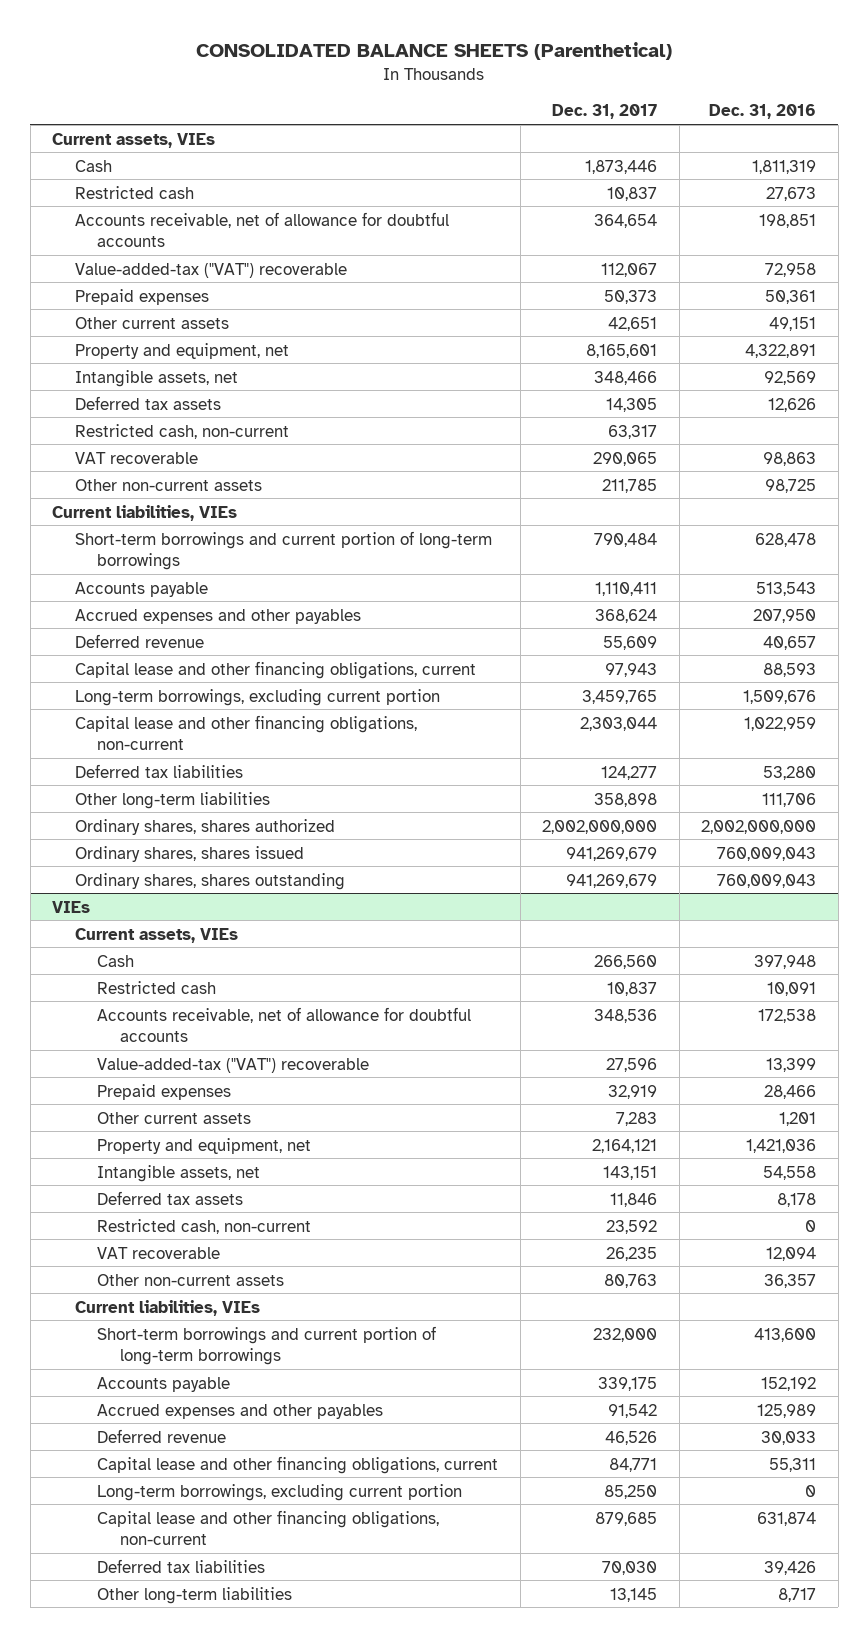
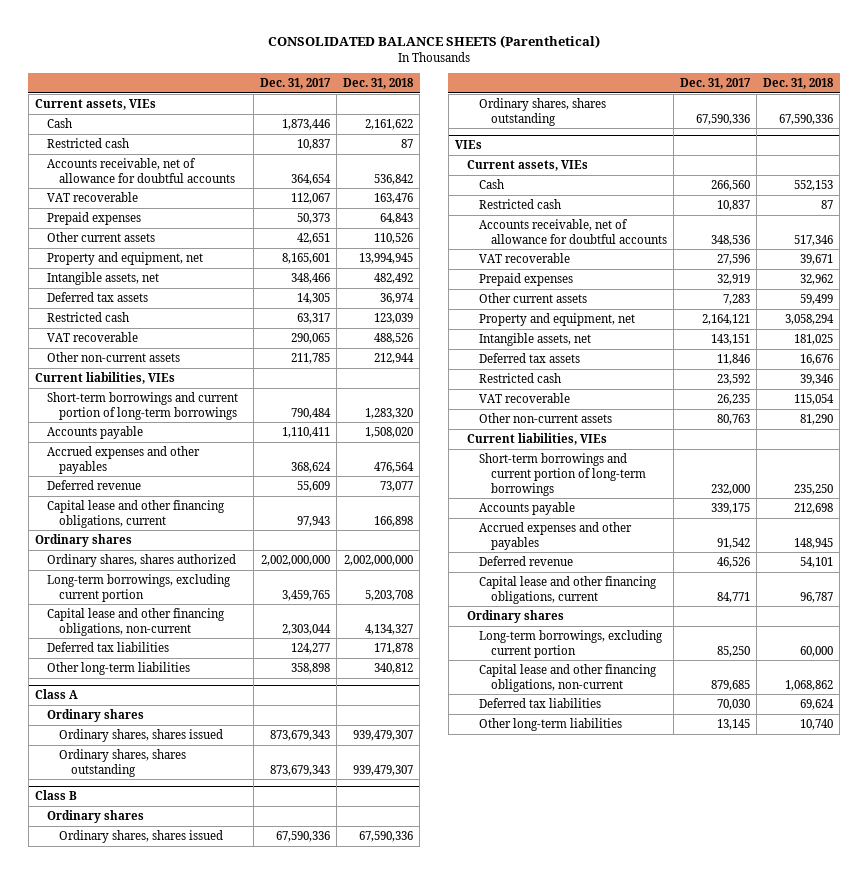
[709,104,817,120] Dec. 31, 2016 -> none
none -> [343,77,415,89] Dec. 31, 2018
[74,262,347,278] Value-added-tax ("VAT") recoverable -> [46,191,138,202] VAT recoverable
[74,423,289,439] Restricted cash, non-current -> [46,311,129,322] Restricted cash
none -> [34,533,132,547] Ordinary shares
[74,818,335,835] Ordinary shares, shares authorized -> [46,553,236,567] Ordinary shares, shares authorized
none -> [34,689,78,700] Class A
none -> [46,708,144,722] Ordinary shares
[566,846,658,861] 941,269,679 -> [270,729,331,741] 873,679,343
[566,873,658,888] 941,269,679 -> [270,764,331,776] 873,679,343
none -> [34,790,77,801] Class B
none -> [46,809,144,823] Ordinary shares
none -> [58,829,223,843] Ordinary shares, shares issued
none -> [479,97,607,126] Ordinary shares, shares outstanding
[97,1057,370,1073] Value-added-tax ("VAT") recoverable -> [479,252,571,263] VAT recoverable
[97,1218,312,1234] Restricted cash, non-current -> [479,372,562,383] Restricted cash
none -> [467,609,565,623] Ordinary shares

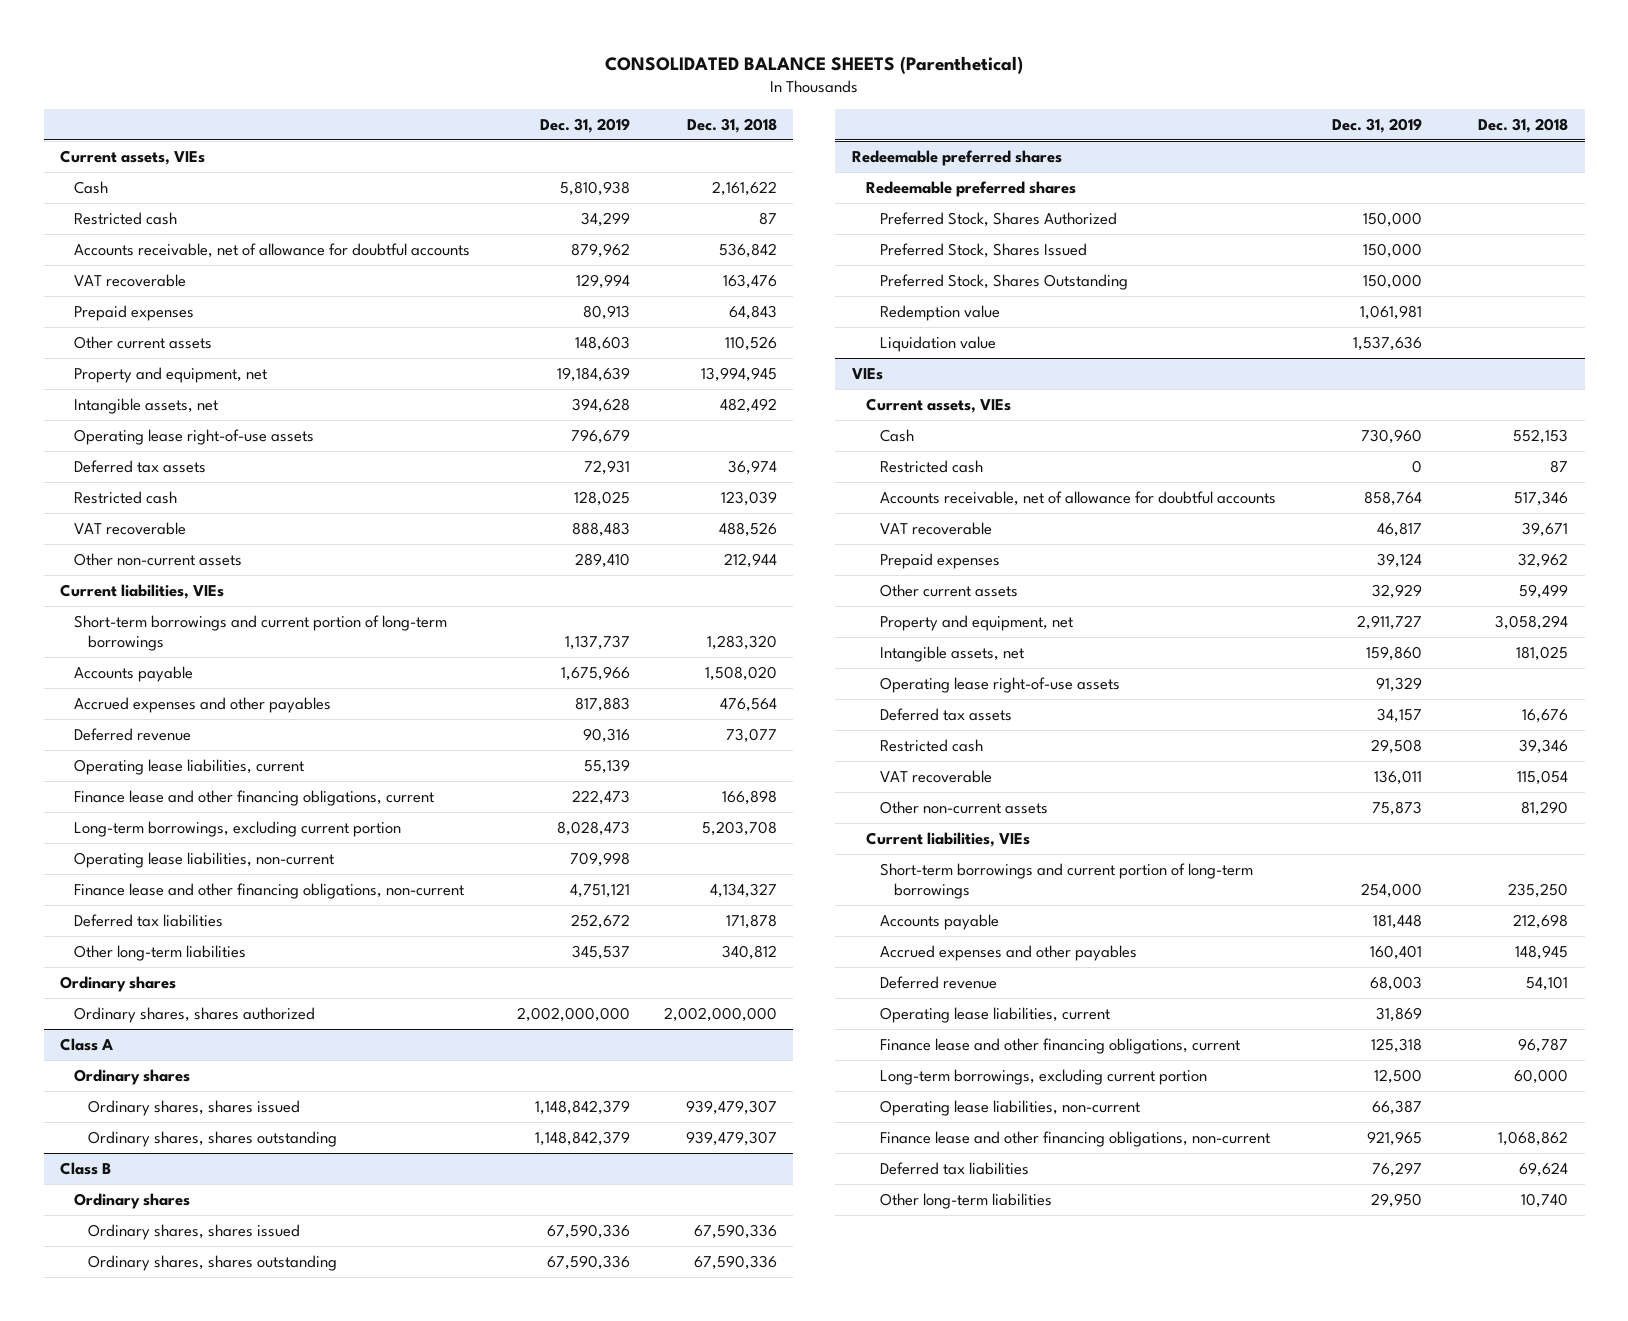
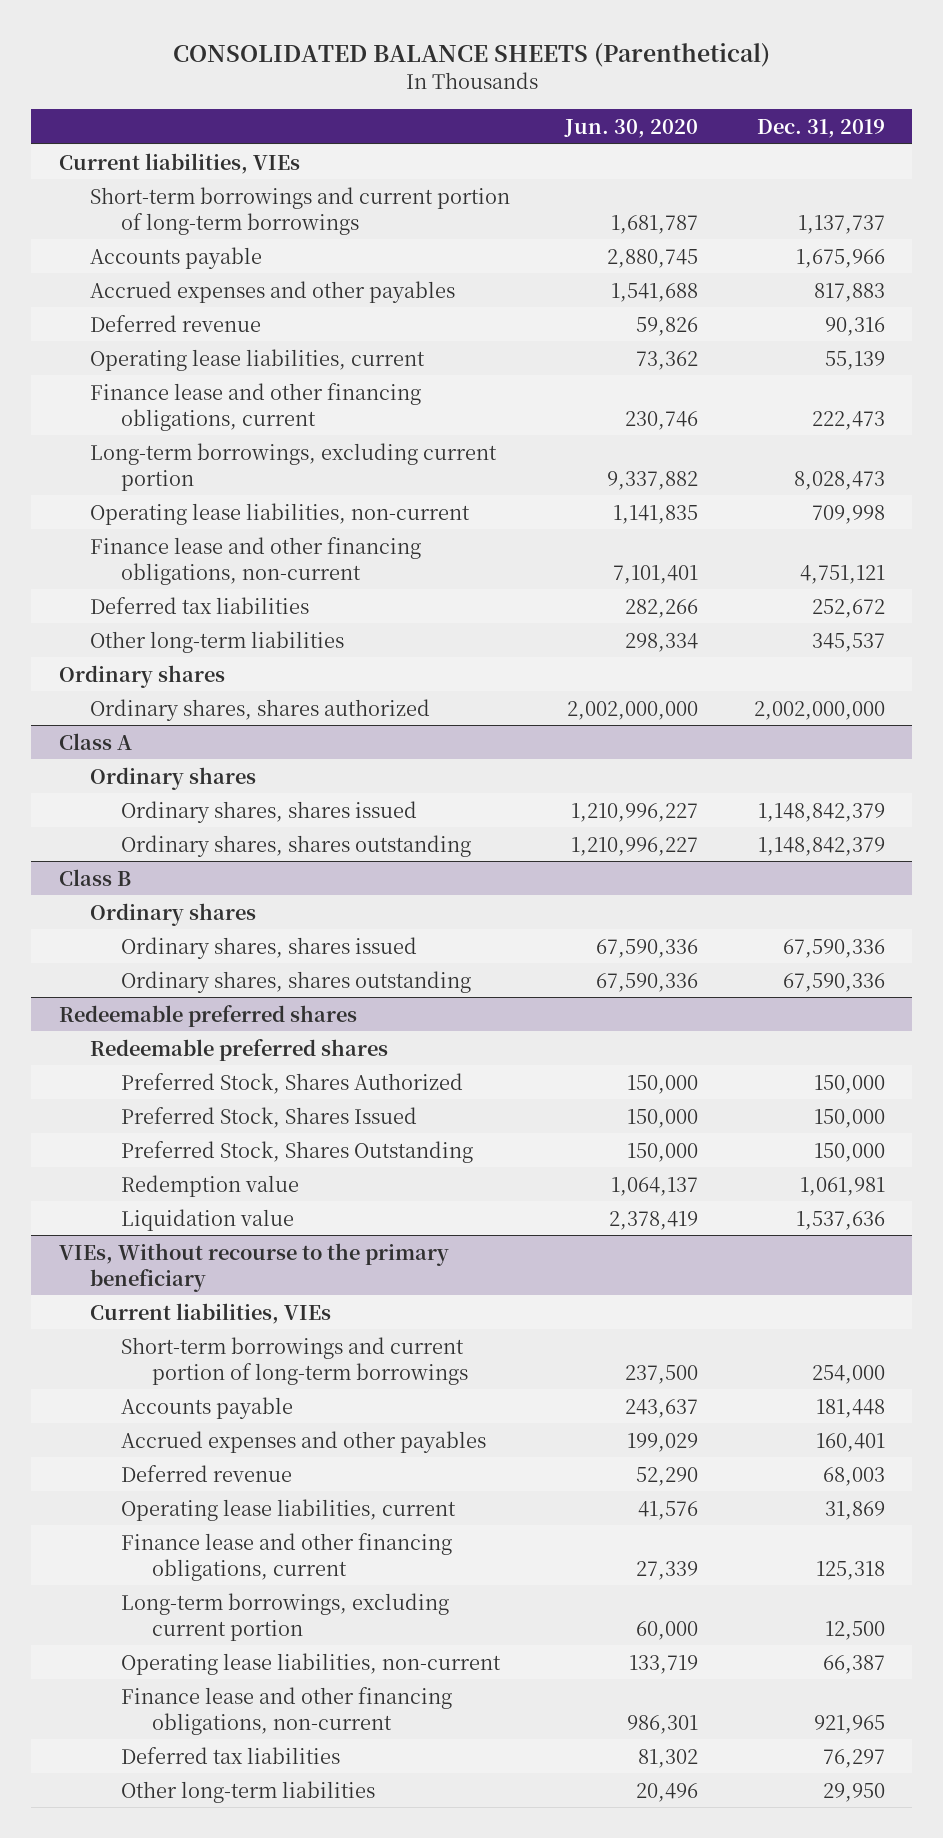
[686,117,777,133] Dec. 31, 2018 -> none
none -> [564,118,699,138] Jun. 30, 2020
[60,150,206,166] Current assets, VIEs -> none
[74,181,109,195] Cash -> none
[74,212,178,226] Restricted cash -> none
[74,243,471,259] Accounts receivable, net of allowance for doubtful accounts -> none
[74,274,187,288] VAT recoverable -> none
[74,305,195,322] Prepaid expenses -> none
[74,336,213,350] Other current assets -> none
[74,367,268,384] Property and equipment, net -> none
[74,398,219,415] Intangible assets, net -> none
[74,429,315,446] Operating lease right-of-use assets -> none
[74,460,207,474] Deferred tax assets -> none
[74,491,178,505] Restricted cash -> none
[74,522,187,536] VAT recoverable -> none
[74,553,243,567] Other non-current assets -> none
[851,368,883,381] VIEs -> none
[865,398,1011,414] Current assets, VIEs -> none
[879,429,914,443] Cash -> none
[879,460,983,474] Restricted cash -> none
[879,491,1276,507] Accounts receivable, net of allowance for doubtful accounts -> none
[879,522,992,536] VAT recoverable -> none
[879,553,1000,570] Prepaid expenses -> none
[879,584,1018,598] Other current assets -> none
[879,615,1073,632] Property and equipment, net -> none
[879,646,1024,663] Intangible assets, net -> none
[879,677,1120,694] Operating lease right-of-use assets -> none
[879,708,1012,722] Deferred tax assets -> none
[879,739,983,753] Restricted cash -> none
[879,770,992,784] VAT recoverable -> none
[879,801,1048,815] Other non-current assets -> none
none -> [58,1242,449,1292] VIEs, Without recourse to the primary beneficiary

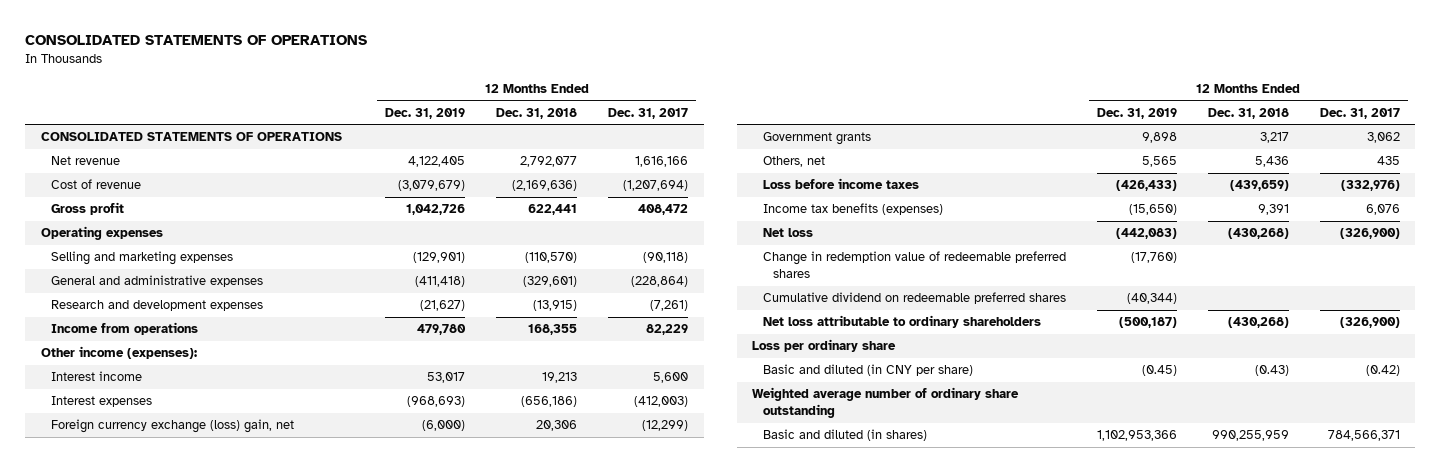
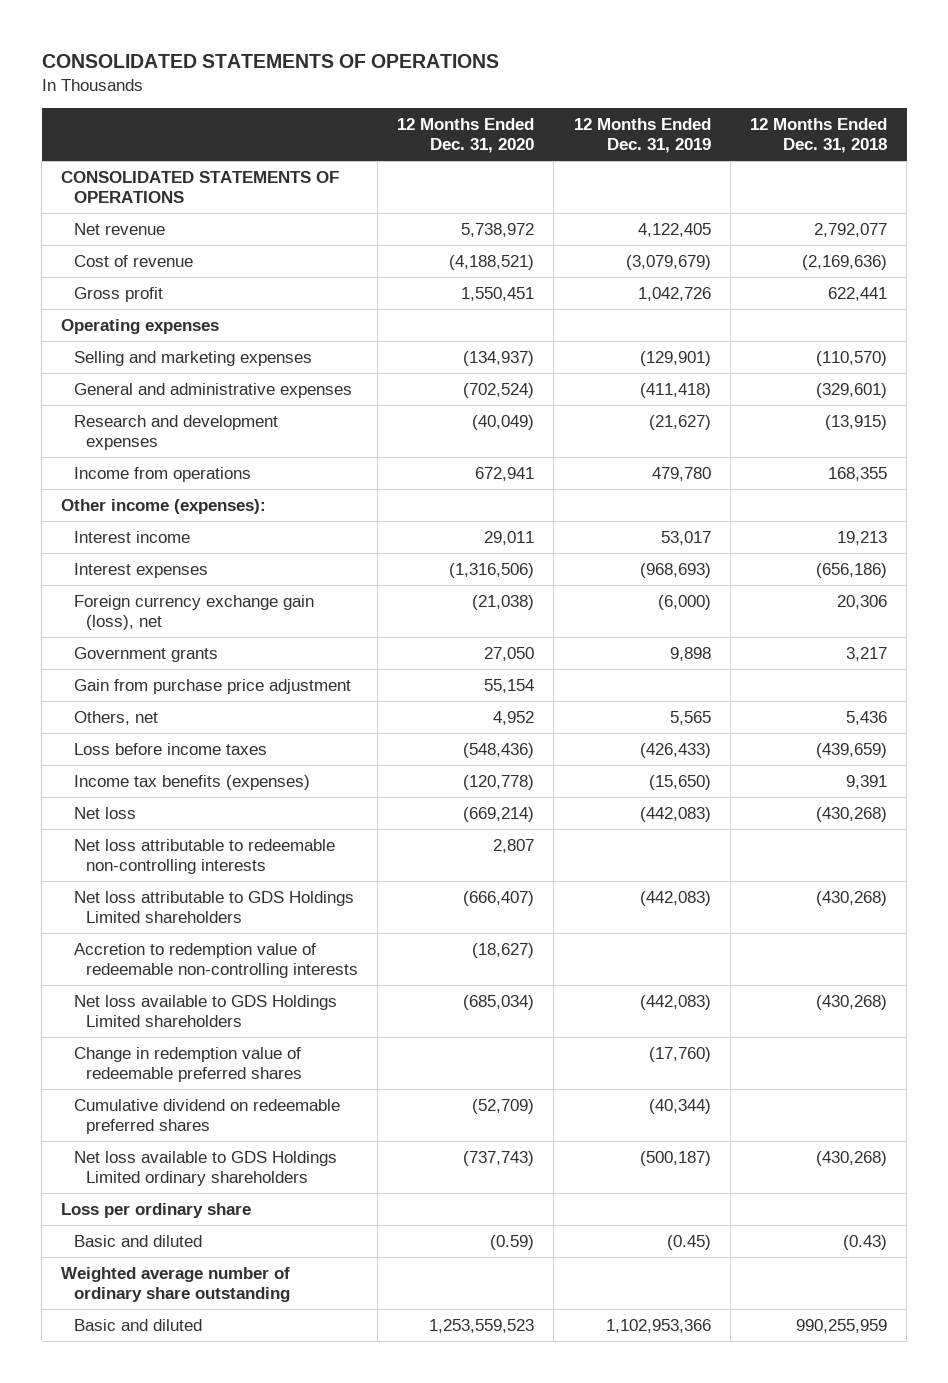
[608,107,689,119] Dec. 31, 2017 -> none
none -> [397,117,535,154] 12 Months Ended Dec. 31, 2020
[51,419,295,434] Foreign currency exchange (loss) gain, net -> [73,594,314,631] Foreign currency exchange gain (loss), net
none -> [73,678,351,694] Gain from purchase price adjustment
none -> [73,838,335,875] Net loss attributable to redeemable non-controlling interests
none -> [73,890,354,924] Net loss attributable to GDS Holdings Limited shareholders
none -> [73,942,358,979] Accretion to redemption value of redeemable non-controlling interests
none -> [73,994,337,1028] Net loss available to GDS Holdings Limited shareholders
[762,315,1041,329] Net loss attributable to ordinary shareholders -> [73,1150,337,1187] Net loss available to GDS Holdings Limited ordinary shareholders
[762,364,973,377] Basic and diluted (in CNY per share) -> [73,1234,202,1247] Basic and diluted
[762,429,927,442] Basic and diluted (in shares) -> [73,1318,202,1331] Basic and diluted

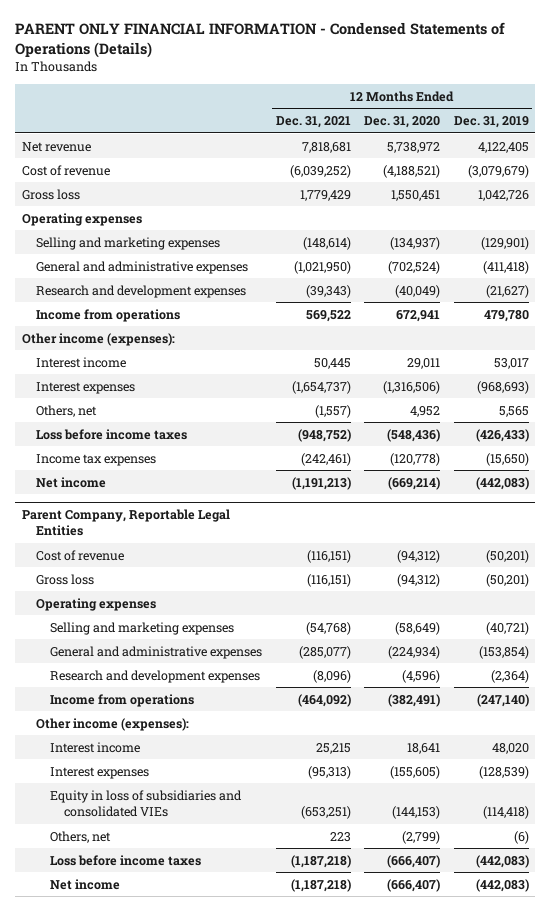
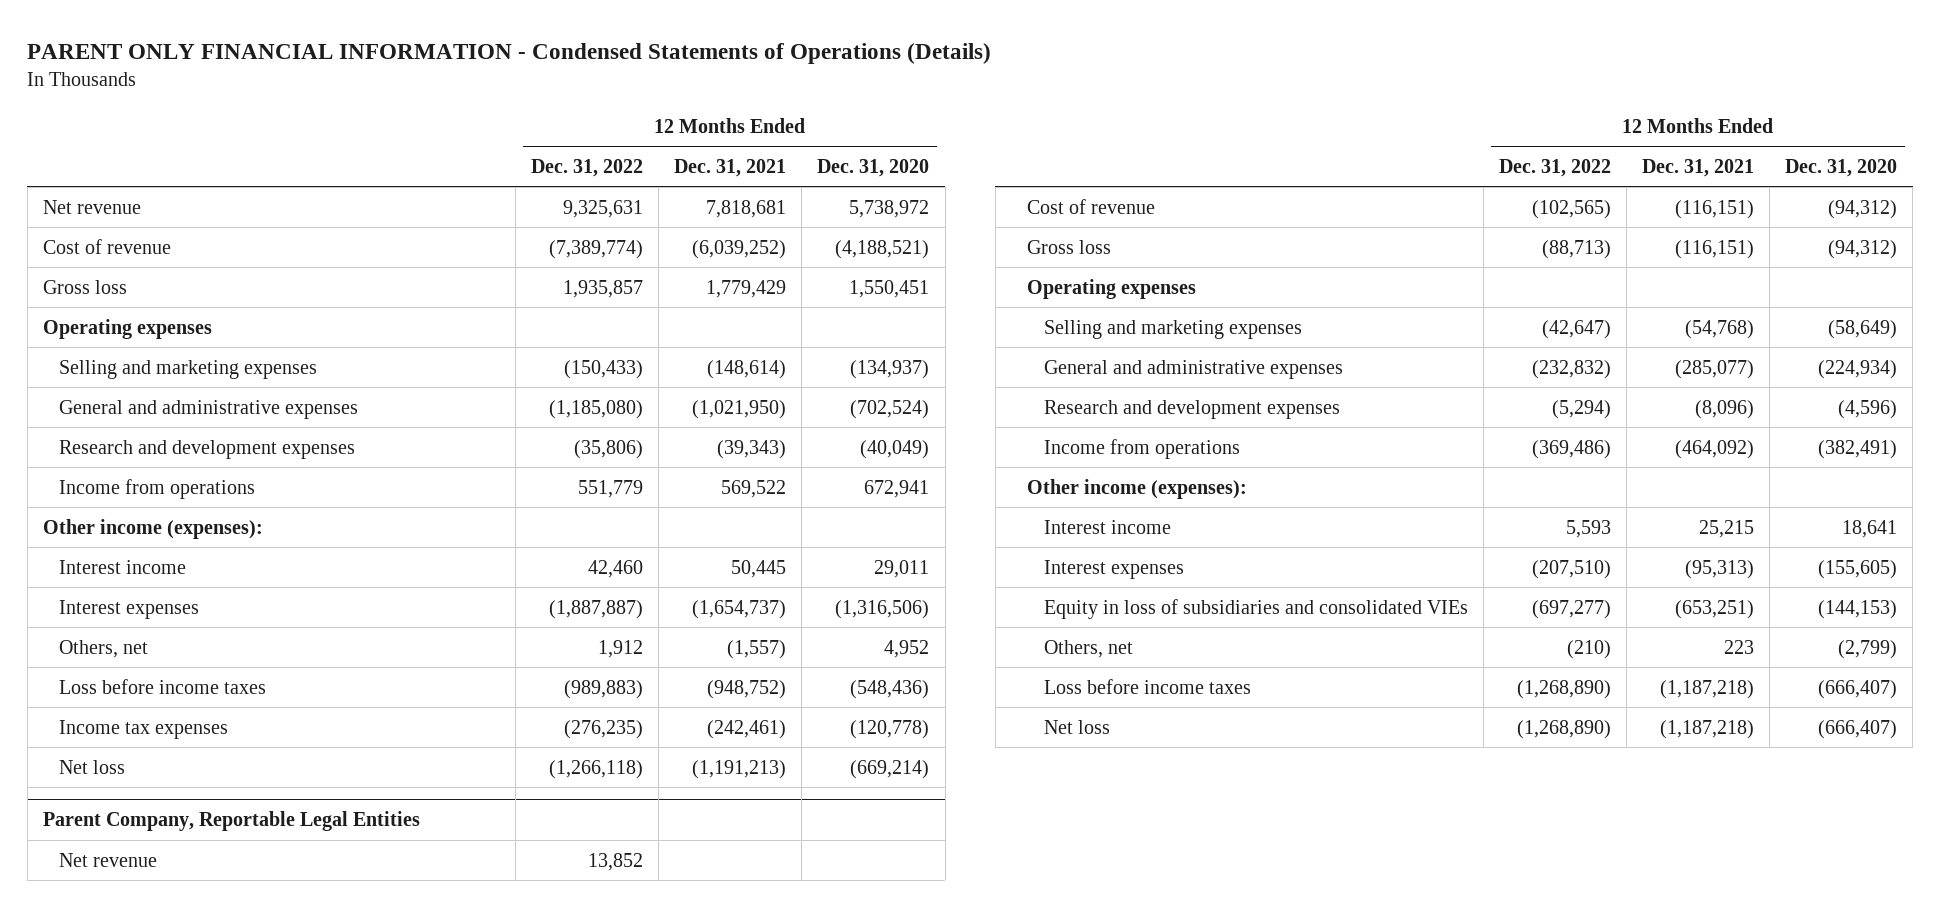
[453,116,529,129] Dec. 31, 2019 -> none
none -> [531,158,644,177] Dec. 31, 2022
[35,476,106,488] Net income -> [59,759,126,774] Net loss
none -> [59,852,158,867] Net revenue
[50,878,121,890] Net income -> [1043,719,1110,734] Net loss

